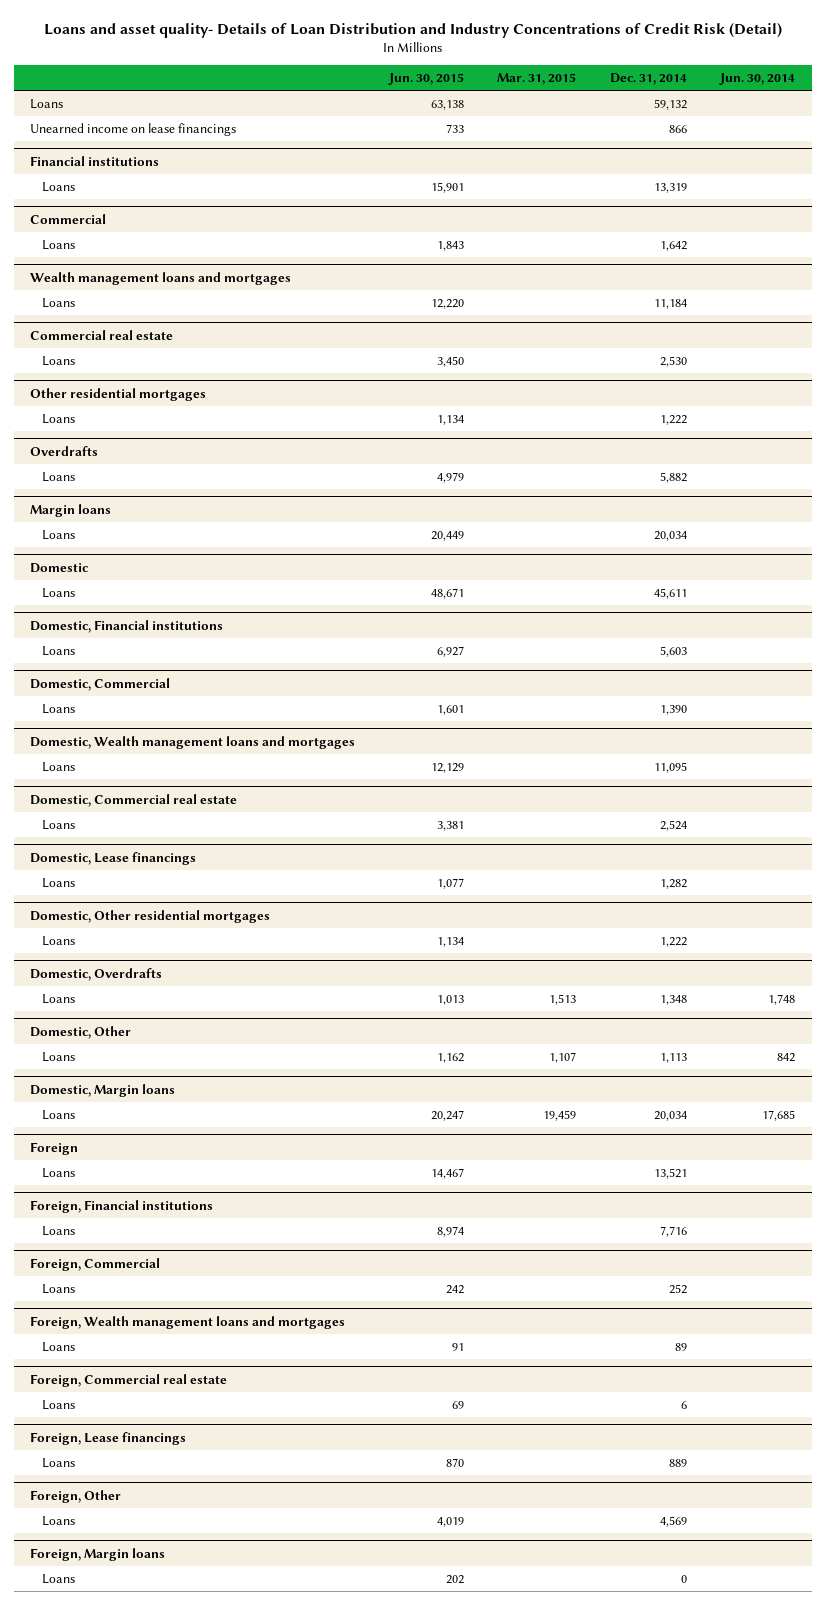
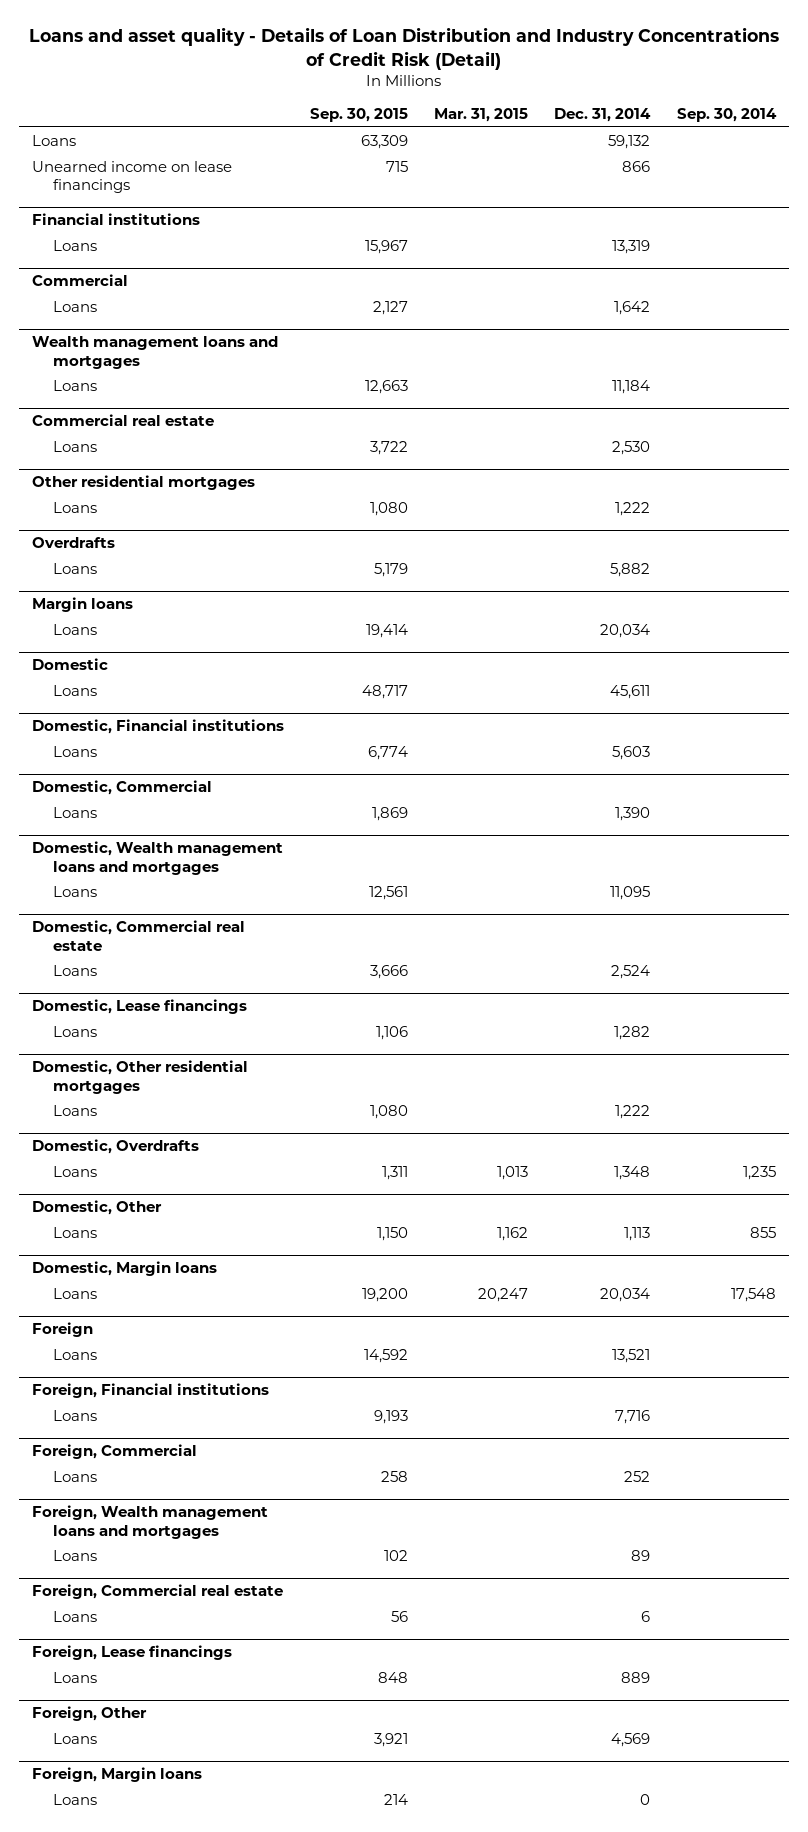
[43,23,782,39] Loans and asset quality- Details of Loan Distribution and Industry Concentrations of Credit Risk (Detail) -> [28,27,779,70] Loans and asset quality - Details of Loan Distribution and Industry Concentrations of Credit Risk (Detail)
[387,73,464,86] Jun. 30, 2015 -> none
[719,73,796,86] Jun. 30, 2014 -> none
none -> [310,108,409,123] Sep. 30, 2015
none -> [676,108,777,123] Sep. 30, 2014
[549,993,577,1005] 1,513 -> [497,1166,529,1181] 1,013
[549,1051,577,1063] 1,107 -> [497,1227,529,1242] 1,162
[543,1109,577,1121] 19,459 -> [478,1288,529,1303] 20,247

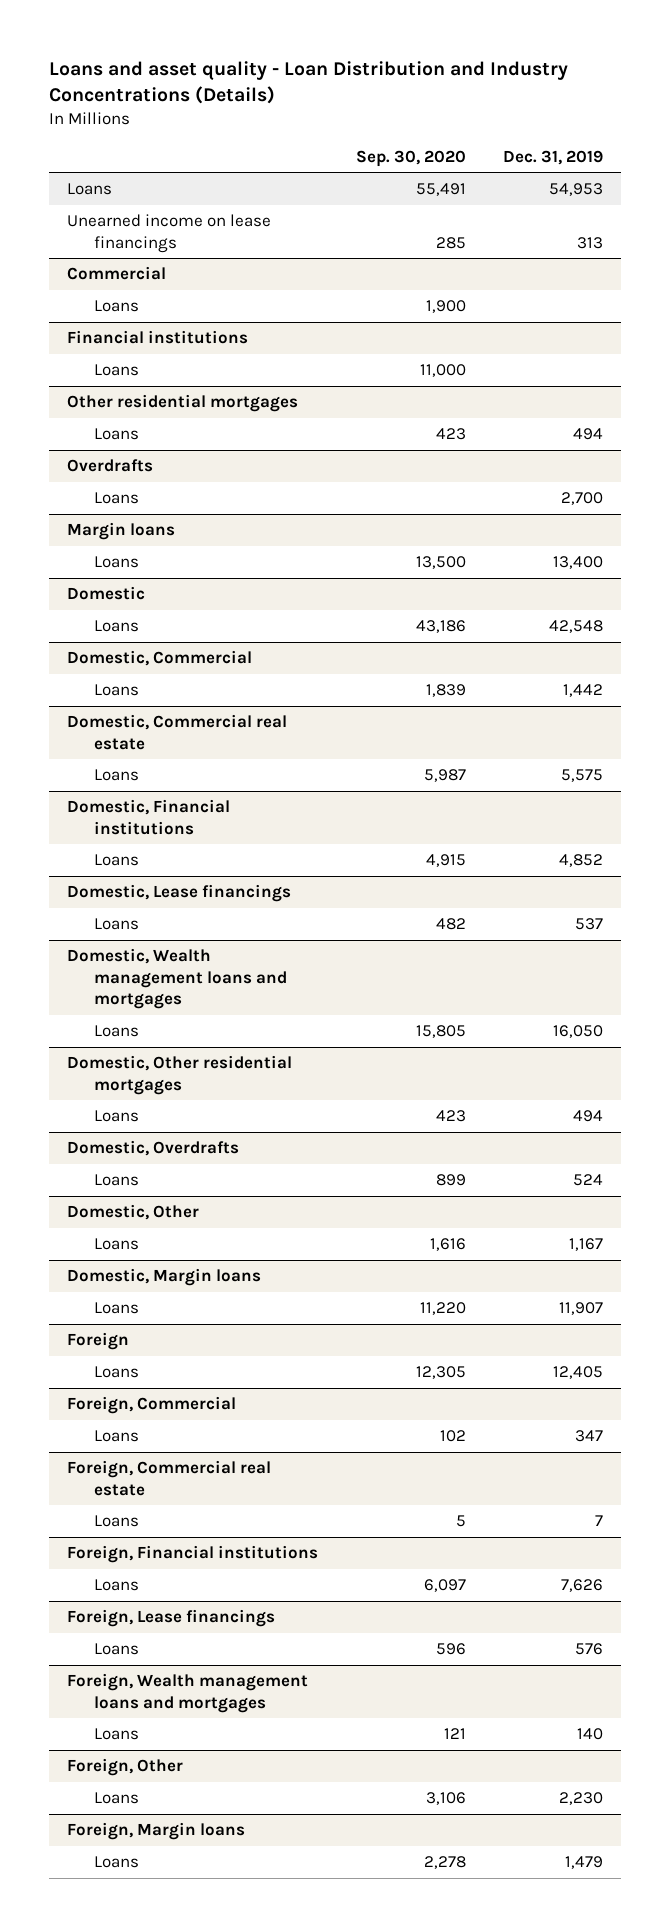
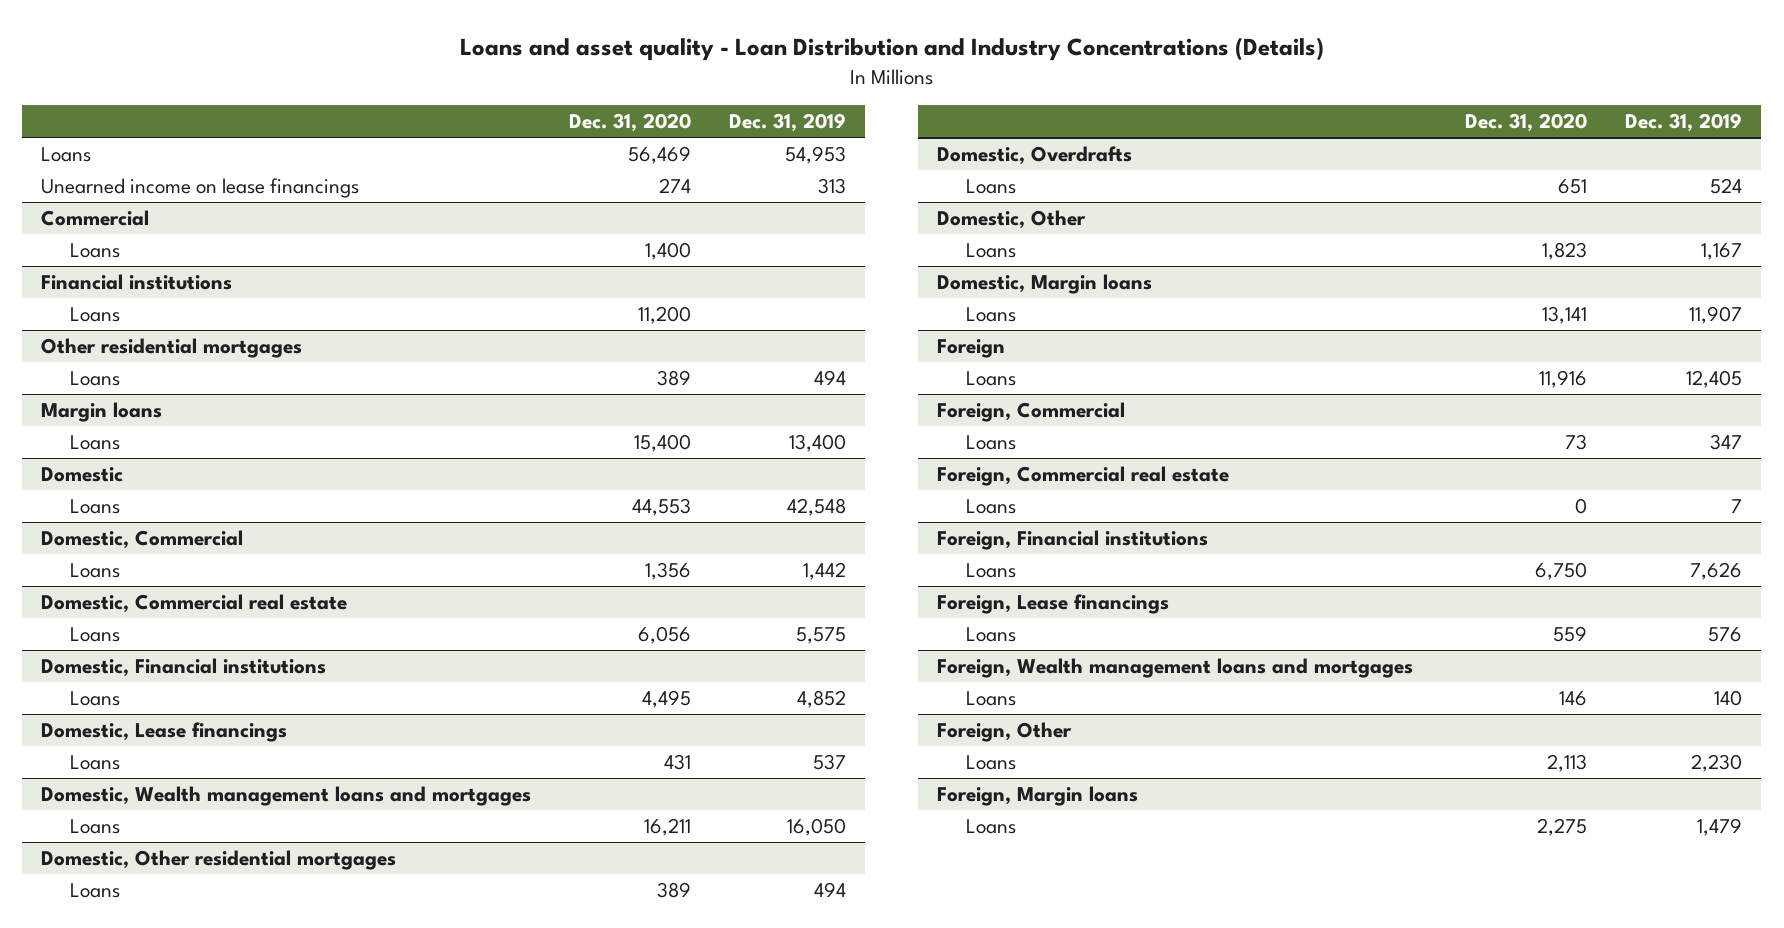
[355,149,466,167] Sep. 30, 2020 -> none
none -> [569,112,692,132] Dec. 31, 2020
[67,459,154,473] Overdrafts -> none
[94,492,140,505] Loans -> none

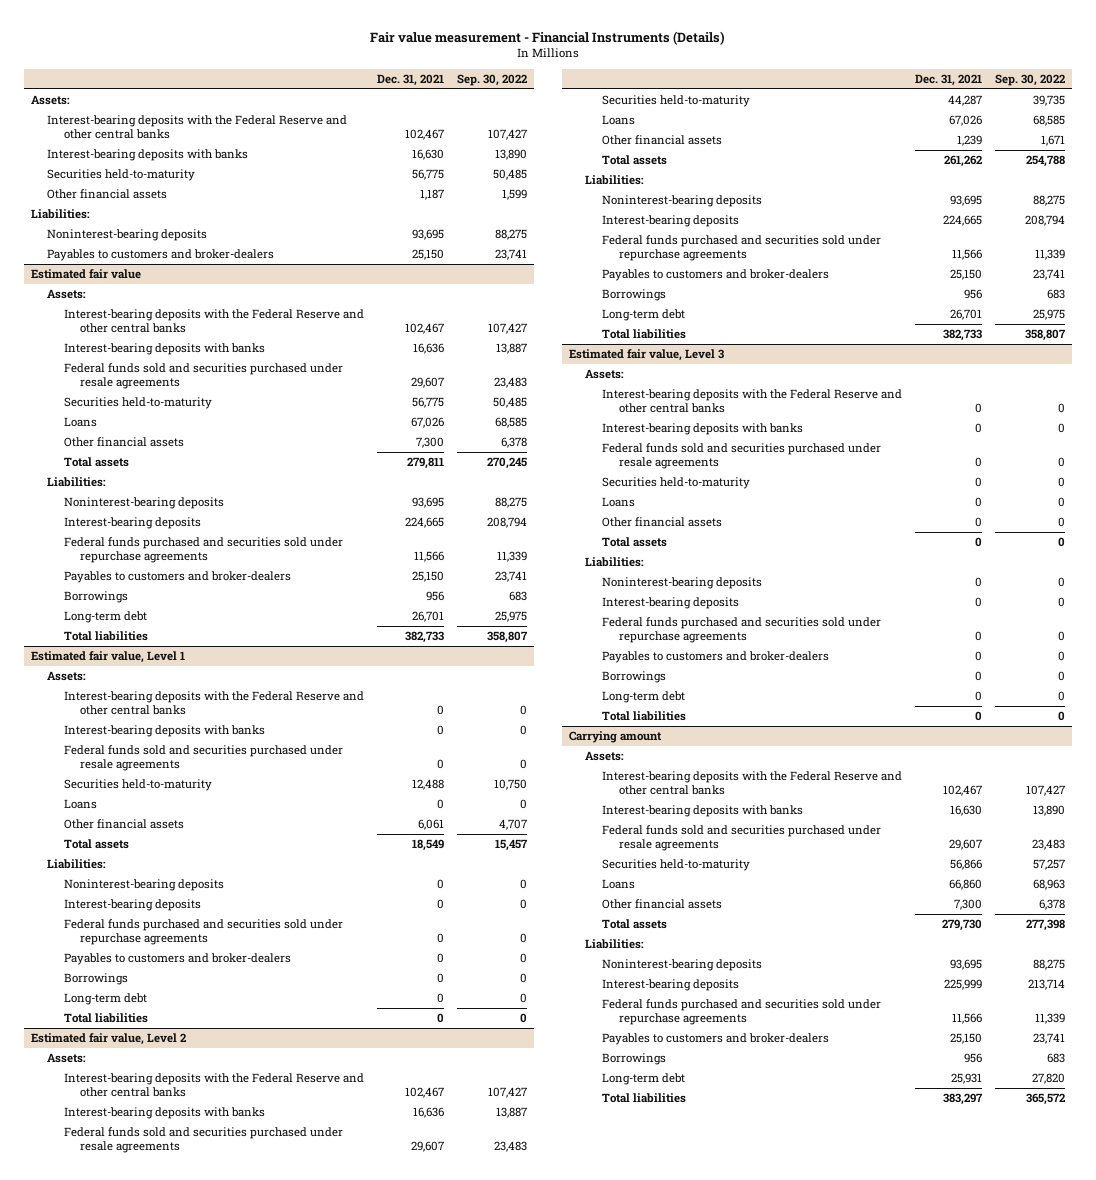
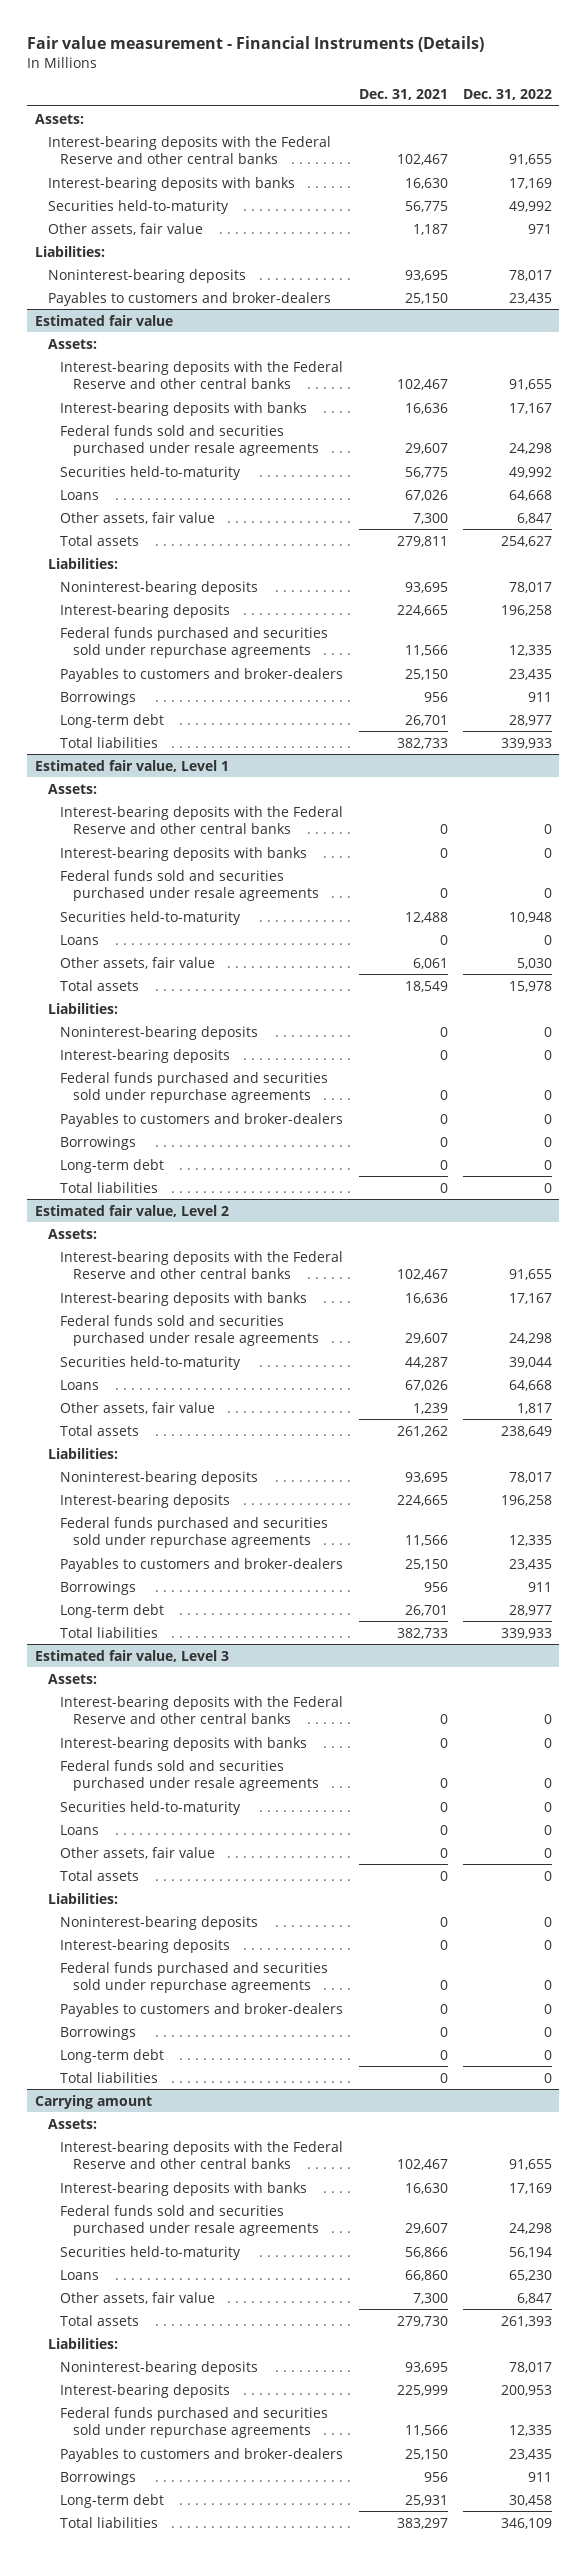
[457,73,528,86] Sep. 30, 2022 -> none
none -> [462,88,552,100] Dec. 31, 2022
[47,189,168,200] Other financial assets -> [47,222,203,235] Other assets, fair value
[63,437,184,448] Other financial assets -> [60,511,216,524] Other assets, fair value
[63,819,184,830] Other financial assets -> [60,956,216,969] Other assets, fair value
[601,135,722,146] Other financial assets -> [60,1401,216,1414] Other assets, fair value
[601,517,722,528] Other financial assets -> [60,1846,216,1859] Other assets, fair value
[601,899,722,910] Other financial assets -> [60,2291,216,2304] Other assets, fair value

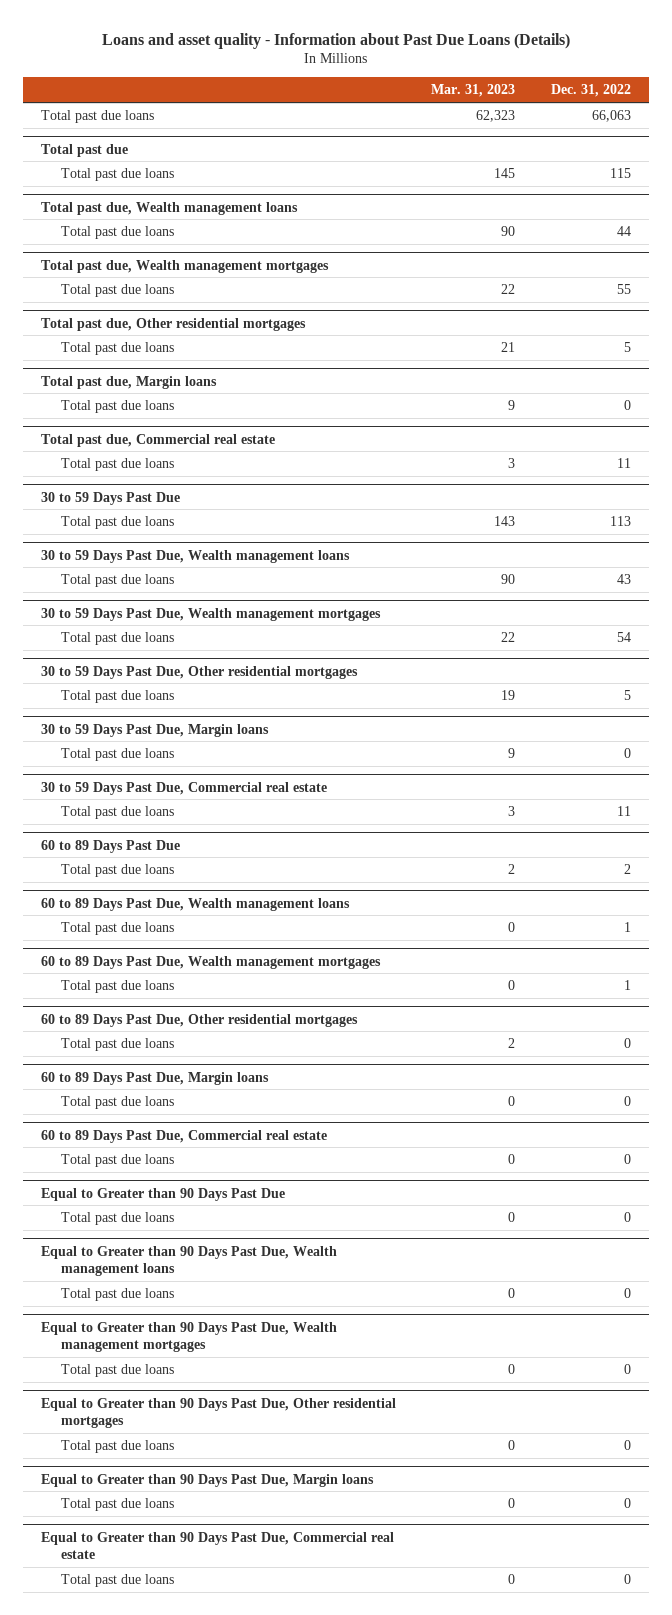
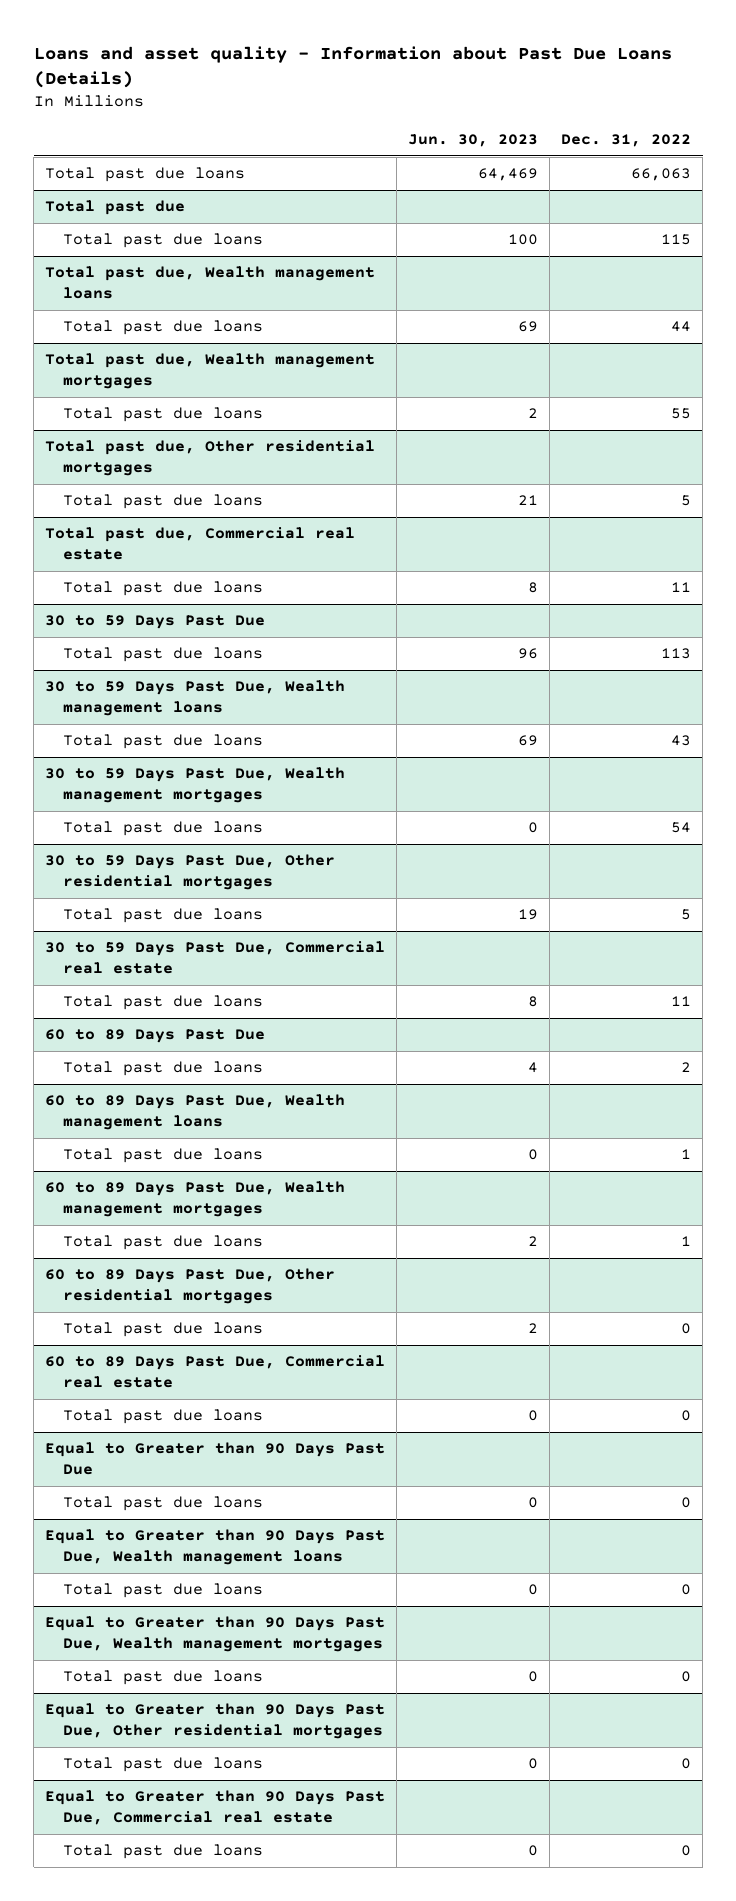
[431,84,516,98] Mar. 31, 2023 -> none
none -> [408,134,539,148] Jun. 30, 2023
[40,375,217,389] Total past due, Margin loans -> none
[61,400,175,414] Total past due loans -> none
[40,723,269,737] 30 to 59 Days Past Due, Margin loans -> none
[61,748,175,762] Total past due loans -> none
[40,1071,269,1085] 60 to 89 Days Past Due, Margin loans -> none
[61,1096,175,1110] Total past due loans -> none
[40,1473,374,1487] Equal to Greater than 90 Days Past Due, Margin loans -> none
[61,1498,175,1512] Total past due loans -> none

